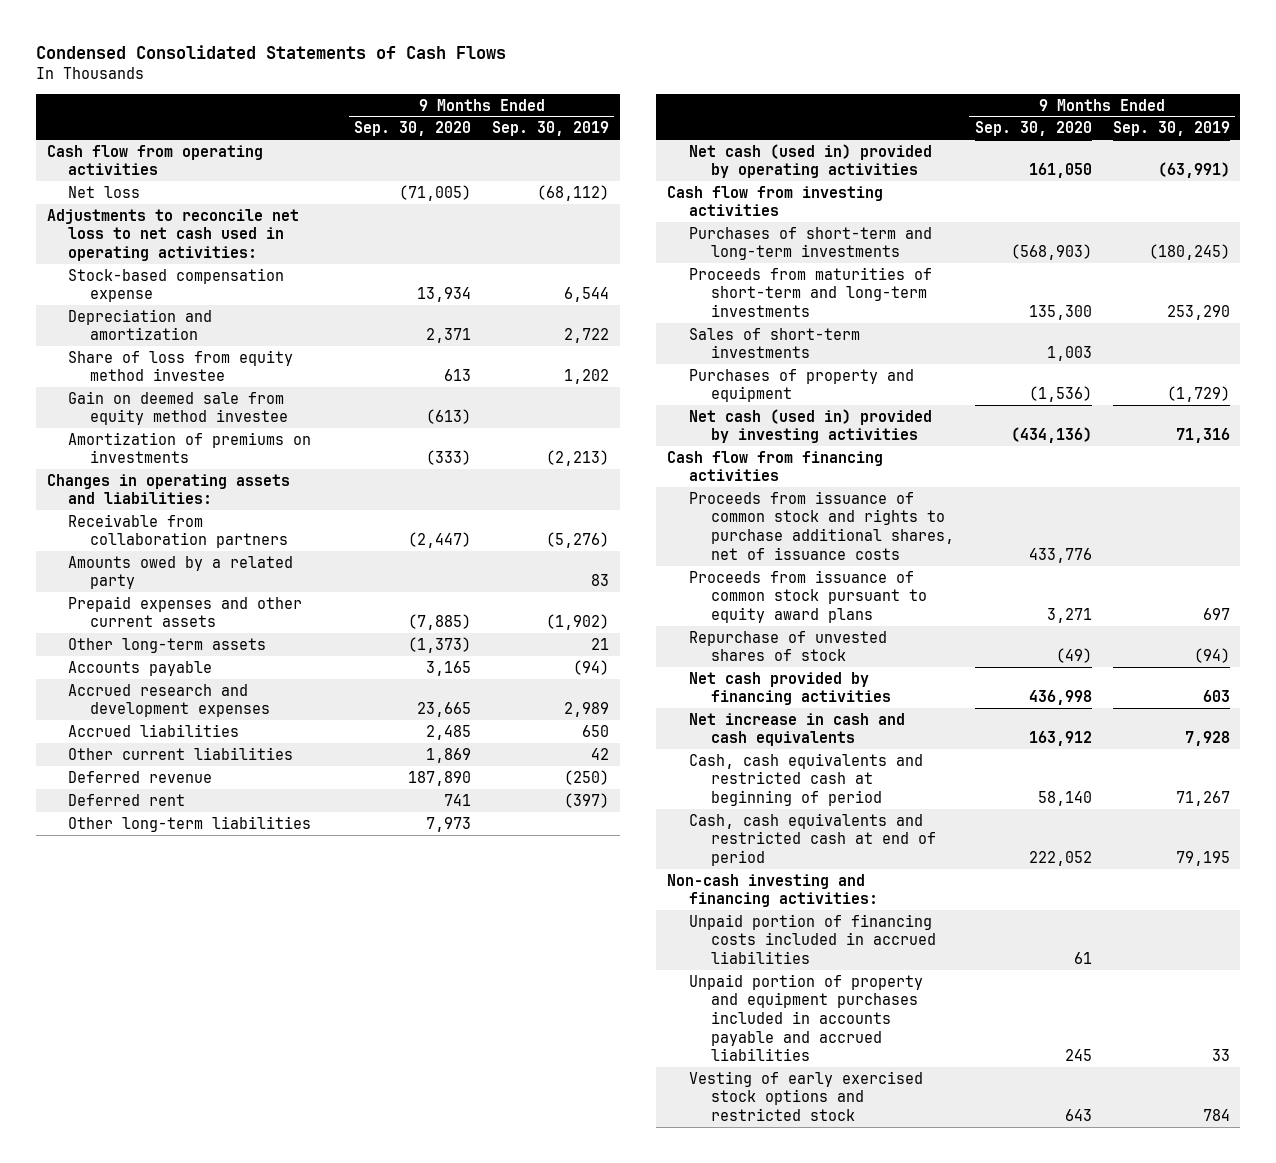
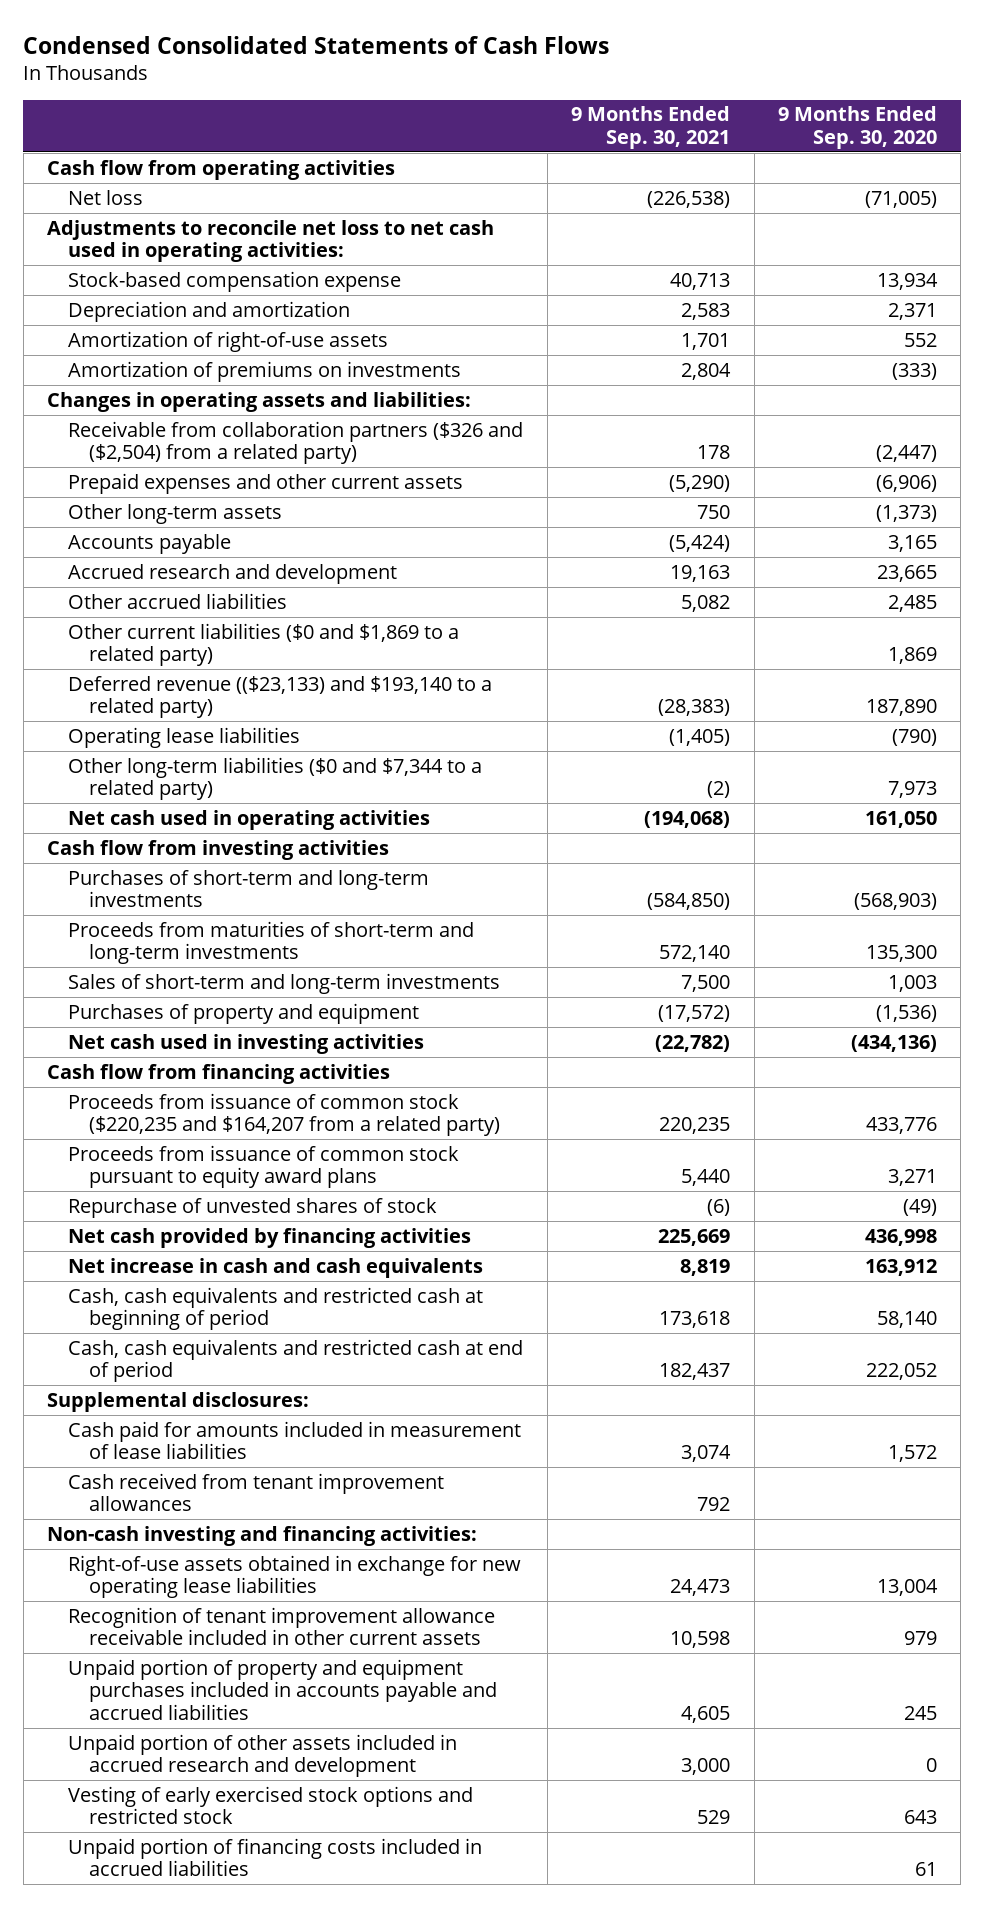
[492,121,610,137] Sep. 30, 2019 -> none
none -> [571,106,731,150] 9 Months Ended Sep. 30, 2021
[68,349,294,382] Share of loss from equity method investee -> none
[68,390,289,426] Gain on deemed sale from equity method investee -> none
none -> [68,330,389,352] Amortization of right-of-use assets
[68,555,294,590] Amounts owed by a related party -> none
[68,513,289,549] Receivable from collaboration partners -> [68,420,524,465] Receivable from collaboration partners ($326 and ($2,504) from a related party)
[408,614,472,631] (7,885) -> [875,474,937,492] (6,906)
[68,793,186,806] Deferred rent -> none
[68,683,271,718] Accrued research and development expenses -> [68,563,398,584] Accrued research and development
[68,723,240,737] Accrued liabilities -> [68,592,288,609] Other accrued liabilities
[68,746,294,760] Other current liabilities -> [68,622,460,667] Other current liabilities ($0 and $1,869 to a related party)
[68,770,213,783] Deferred revenue -> [68,675,493,719] Deferred revenue (($23,133) and $193,140 to a related party)
none -> [68,726,301,748] Operating lease liabilities
[68,815,312,832] Other long-term liabilities -> [68,756,483,801] Other long-term liabilities ($0 and $7,344 to a related party)
[688,143,932,179] Net cash (used in) provided by operating activities -> [68,809,431,830] Net cash used in operating activities
[688,327,860,359] Sales of short-term investments -> [68,972,501,994] Sales of short-term and long-term investments
[688,408,932,444] Net cash (used in) provided by investing activities -> [68,1033,425,1054] Net cash used in investing activities
[688,490,954,560] Proceeds from issuance of common stock and rights to purchase additional shares, net of issuance costs -> [68,1092,501,1137] Proceeds from issuance of common stock ($220,235 and $164,207 from a related party)
none -> [47,1391,310,1412] Supplemental disclosures:
none -> [68,1420,522,1460] Cash paid for amounts included in measurement of lease liabilities
none -> [68,1472,445,1512] Cash received from tenant improvement allowances
none -> [68,1554,522,1599] Right-of-use assets obtained in exchange for new operating lease liabilities
none -> [68,1606,496,1646] Recognition of tenant improvement allowance receivable included in other current assets
none -> [68,1733,458,1778] Unpaid portion of other assets included in accrued research and development
[688,913,936,965] Unpaid portion of financing costs included in accrued liabilities -> [68,1837,483,1877] Unpaid portion of financing costs included in accrued liabilities

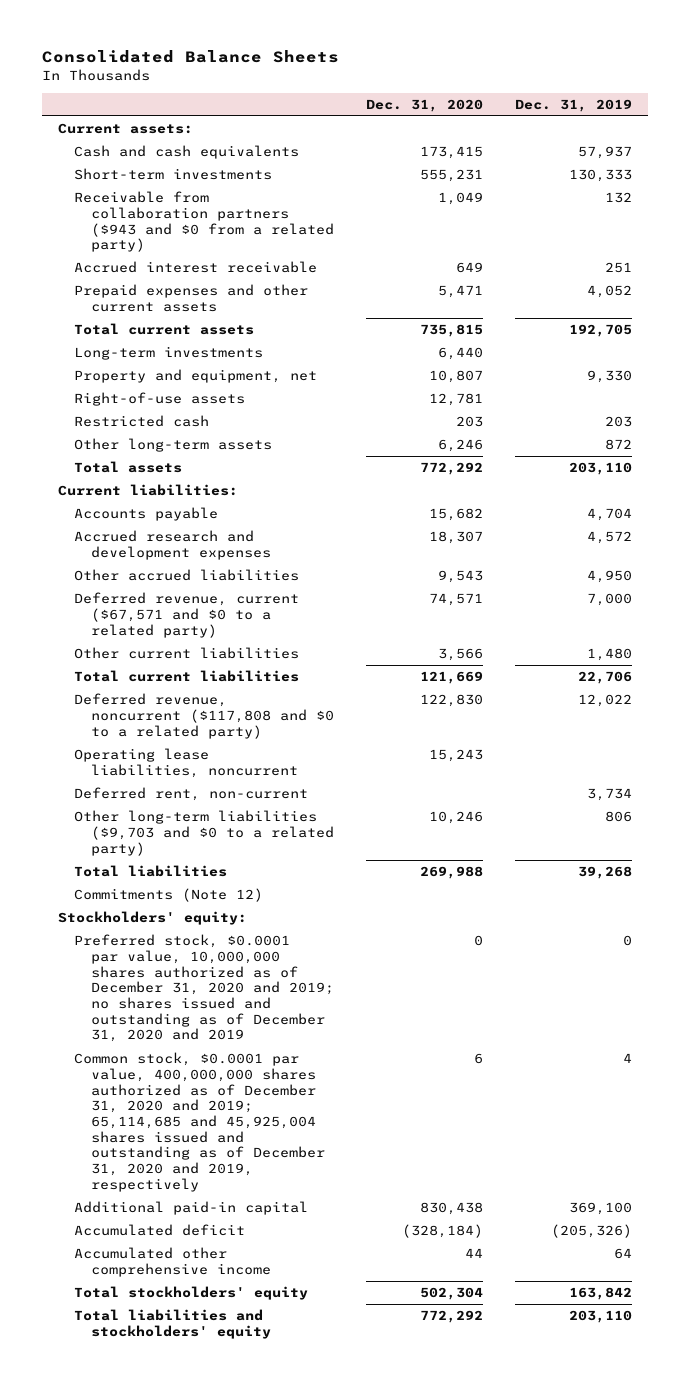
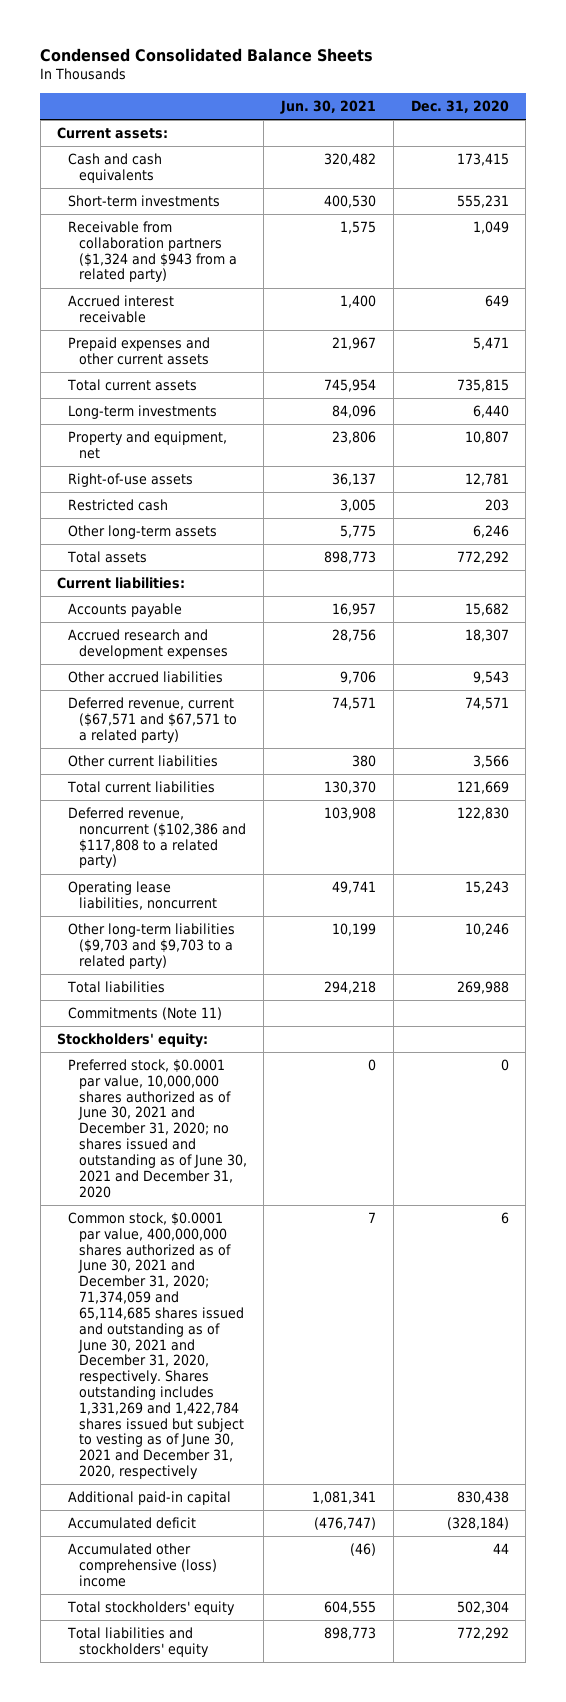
[42,50,340,64] Consolidated Balance Sheets -> [40,48,374,63] Condensed Consolidated Balance Sheets
[514,98,632,112] Dec. 31, 2019 -> none
none -> [280,99,377,114] Jun. 30, 2021
[74,191,334,253] Receivable from collaboration partners ($943 and $0 from a related party) -> [68,221,237,283] Receivable from collaboration partners ($1,324 and $943 from a related party)
[74,592,300,638] Deferred revenue, current ($67,571 and $0 to a related party) -> [68,697,237,743] Deferred revenue, current ($67,571 and $67,571 to a related party)
[74,693,334,739] Deferred revenue, noncurrent ($117,808 and $0 to a related party) -> [68,807,246,869] Deferred revenue, noncurrent ($102,386 and $117,808 to a related party)
[74,787,309,802] Deferred rent, non-current -> none
[74,810,334,856] Other long-term liabilities ($9,703 and $0 to a related party) -> [68,923,236,969] Other long-term liabilities ($9,703 and $9,703 to a related party)
[74,888,264,903] Commitments (Note 12) -> [68,1007,223,1021] Commitments (Note 11)
[74,934,334,1043] Preferred stock, $0.0001 par value, 10,000,000 shares authorized as of December 31, 2020 and 2019; no shares issued and outstanding as of December 31, 2020 and 2019 -> [68,1059,247,1198] Preferred stock, $0.0001 par value, 10,000,000 shares authorized as of June 30, 2021 and December 31, 2020; no shares issued and outstanding as of June 30, 2021 and December 31, 2020
[74,1052,325,1192] Common stock, $0.0001 par value, 400,000,000 shares authorized as of December 31, 2020 and 2019; 65,114,685 and 45,925,004 shares issued and outstanding as of December 31, 2020 and 2019, respectively -> [68,1212,244,1480] Common stock, $0.0001 par value, 400,000,000 shares authorized as of June 30, 2021 and December 31, 2020; 71,374,059 and 65,114,685 shares issued and outstanding as of June 30, 2021 and December 31, 2020, respectively. Shares outstanding includes 1,331,269 and 1,422,784 shares issued but subject to vesting as of June 30, 2021 and December 31, 2020, respectively
[74,1247,271,1277] Accumulated other comprehensive income -> [68,1543,217,1587] Accumulated other comprehensive (loss) income

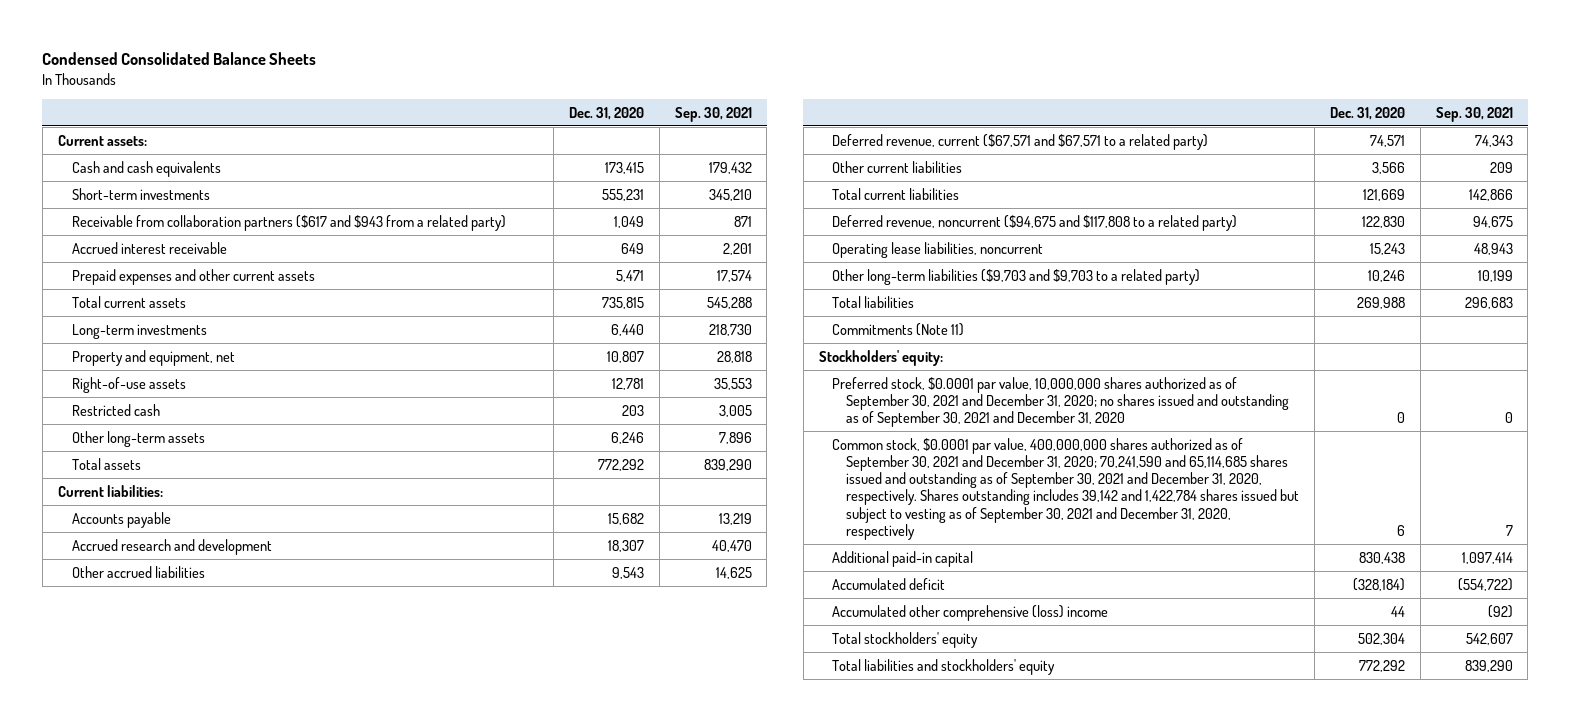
[280,99,377,114] Jun. 30, 2021 -> none
none -> [674,106,752,122] Sep. 30, 2021
[68,221,237,283] Receivable from collaboration partners ($1,324 and $943 from a related party) -> [71,214,506,231] Receivable from collaboration partners ($617 and $943 from a related party)
[68,629,228,659] Accrued research and development expenses -> [71,538,272,555] Accrued research and development
[68,807,246,869] Deferred revenue, noncurrent ($102,386 and $117,808 to a related party) -> [832,214,1238,231] Deferred revenue, noncurrent ($94,675 and $117,808 to a related party)
[68,1059,247,1198] Preferred stock, $0.0001 par value, 10,000,000 shares authorized as of June 30, 2021 and December 31, 2020; no shares issued and outstanding as of June 30, 2021 and December 31, 2020 -> [832,376,1290,428] Preferred stock, $0.0001 par value, 10,000,000 shares authorized as of September 30, 2021 and December 31, 2020; no shares issued and outstanding as of September 30, 2021 and December 31, 2020
[68,1212,244,1480] Common stock, $0.0001 par value, 400,000,000 shares authorized as of June 30, 2021 and December 31, 2020; 71,374,059 and 65,114,685 shares issued and outstanding as of June 30, 2021 and December 31, 2020, respectively. Shares outstanding includes 1,331,269 and 1,422,784 shares issued but subject to vesting as of June 30, 2021 and December 31, 2020, respectively -> [832,437,1300,540] Common stock, $0.0001 par value, 400,000,000 shares authorized as of September 30, 2021 and December 31, 2020; 70,241,590 and 65,114,685 shares issued and outstanding as of September 30, 2021 and December 31, 2020, respectively. Shares outstanding includes 39,142 and 1,422,784 shares issued but subject to vesting as of September 30, 2021 and December 31, 2020, respectively

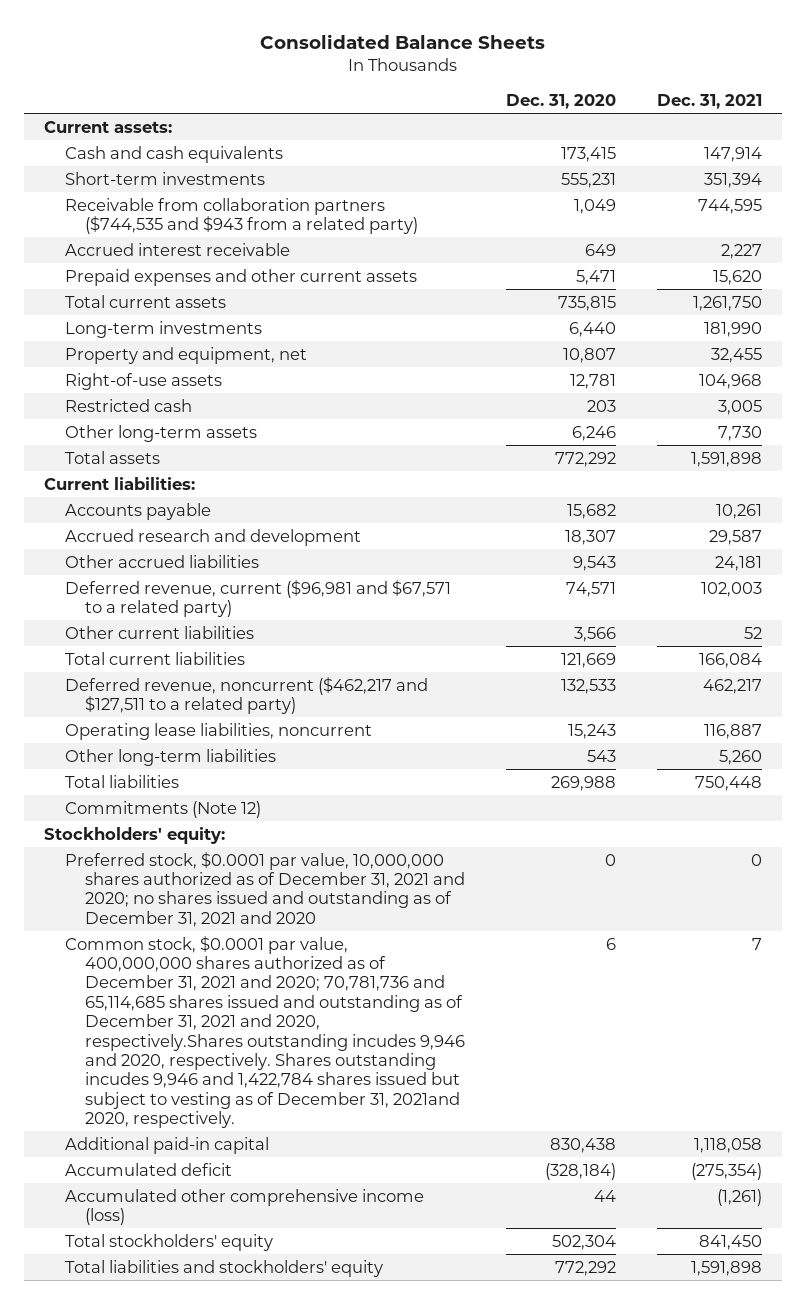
[42,51,317,65] Condensed Consolidated Balance Sheets -> [260,34,546,50] Consolidated Balance Sheets
[674,106,752,122] Sep. 30, 2021 -> none
none -> [656,94,762,110] Dec. 31, 2021
[71,214,506,231] Receivable from collaboration partners ($617 and $943 from a related party) -> [64,197,419,234] Receivable from collaboration partners ($744,535 and $943 from a related party)
[832,133,1209,150] Deferred revenue, current ($67,571 and $67,571 to a related party) -> [64,579,451,617] Deferred revenue, current ($96,981 and $67,571 to a related party)
[832,214,1238,231] Deferred revenue, noncurrent ($94,675 and $117,808 to a related party) -> [64,676,428,714] Deferred revenue, noncurrent ($462,217 and $127,511 to a related party)
[1361,215,1405,228] 122,830 -> [561,678,617,694] 132,533
[832,268,1201,285] Other long-term liabilities ($9,703 and $9,703 to a related party) -> [64,748,276,766] Other long-term liabilities
[1367,269,1405,282] 10,246 -> [587,749,617,762] 543
[832,322,965,336] Commitments (Note 11) -> [64,800,261,818] Commitments (Note 12)
[832,376,1290,428] Preferred stock, $0.0001 par value, 10,000,000 shares authorized as of September 30, 2021 and December 31, 2020; no shares issued and outstanding as of September 30, 2021 and December 31, 2020 -> [64,851,466,927] Preferred stock, $0.0001 par value, 10,000,000 shares authorized as of December 31, 2021 and 2020; no shares issued and outstanding as of December 31, 2021 and 2020
[832,437,1300,540] Common stock, $0.0001 par value, 400,000,000 shares authorized as of September 30, 2021 and December 31, 2020; 70,241,590 and 65,114,685 shares issued and outstanding as of September 30, 2021 and December 31, 2020, respectively. Shares outstanding includes 39,142 and 1,422,784 shares issued but subject to vesting as of September 30, 2021 and December 31, 2020, respectively -> [64,935,466,1129] Common stock, $0.0001 par value, 400,000,000 shares authorized as of December 31, 2021 and 2020; 70,781,736 and 65,114,685 shares issued and outstanding as of December 31, 2021 and 2020, respectively.Shares outstanding incudes 9,946 and 2020, respectively. Shares outstanding incudes 9,946 and 1,422,784 shares issued but subject to vesting as of December 31, 2021and 2020, respectively.
[832,604,1109,621] Accumulated other comprehensive (loss) income -> [64,1188,424,1225] Accumulated other comprehensive income (loss)

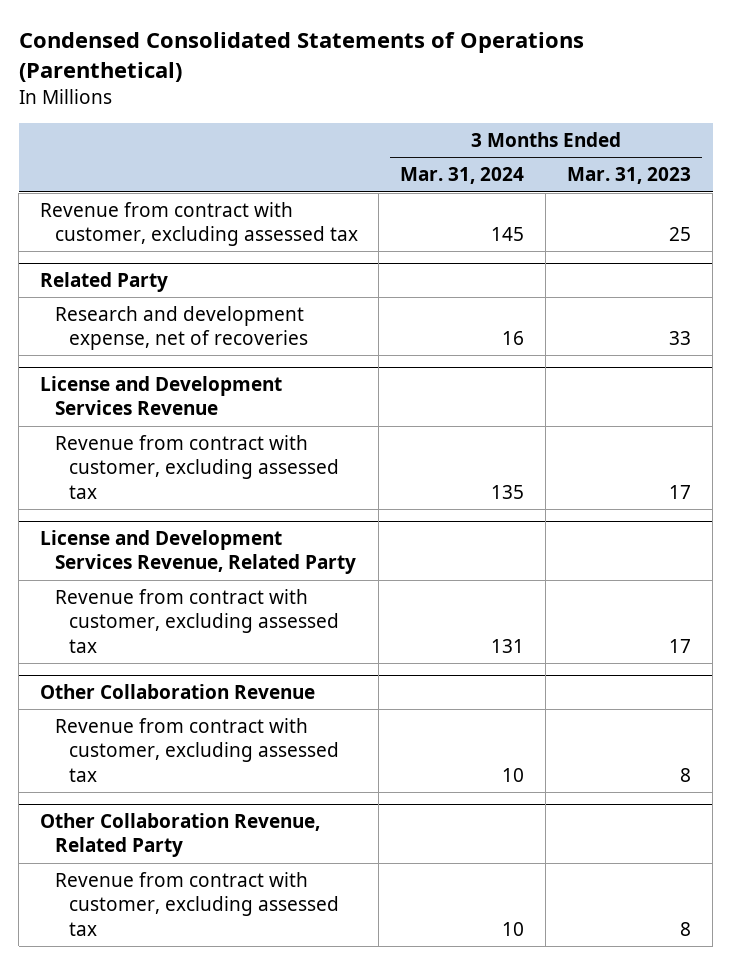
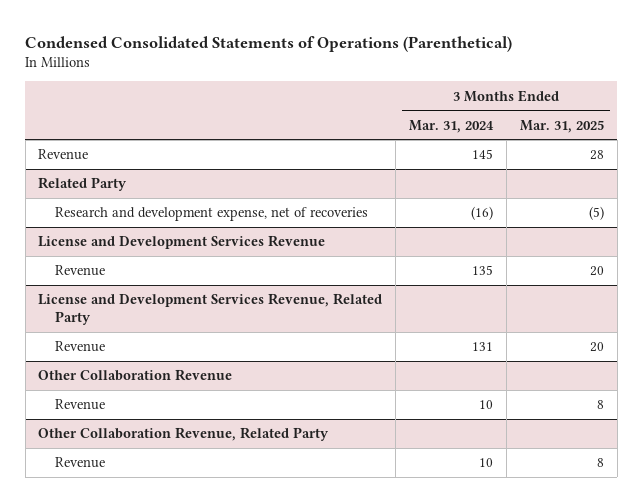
[567,167,692,185] Mar. 31, 2023 -> none
none -> [519,119,604,133] Mar. 31, 2025
[39,201,358,247] Revenue from contract with customer, excluding assessed tax -> [38,149,89,161] Revenue
[502,331,525,346] 16 -> [471,206,494,221] (16)
[54,434,340,499] Revenue from contract with customer, excluding assessed tax -> [54,265,105,277] Revenue
[54,588,340,653] Revenue from contract with customer, excluding assessed tax -> [54,341,105,353] Revenue
[54,717,340,782] Revenue from contract with customer, excluding assessed tax -> none
none -> [54,399,105,411] Revenue
[54,871,340,936] Revenue from contract with customer, excluding assessed tax -> none
none -> [54,457,105,469] Revenue

